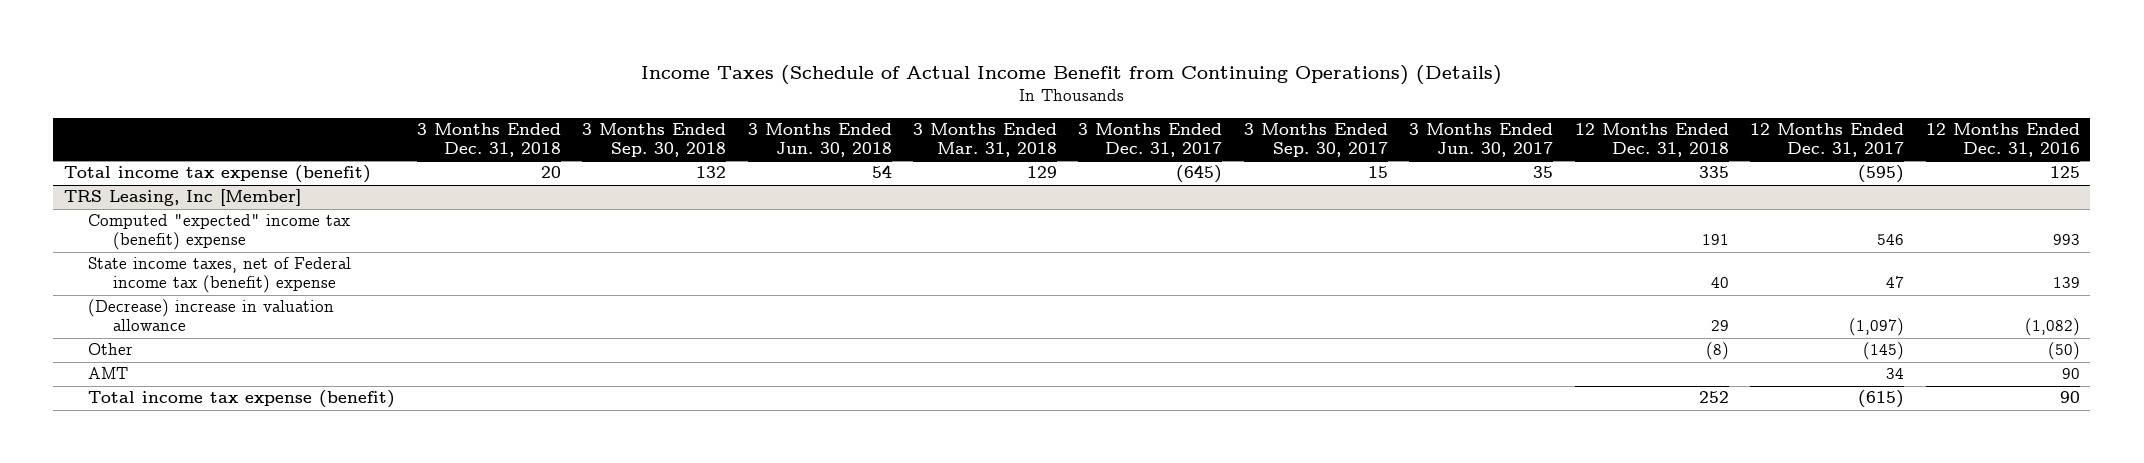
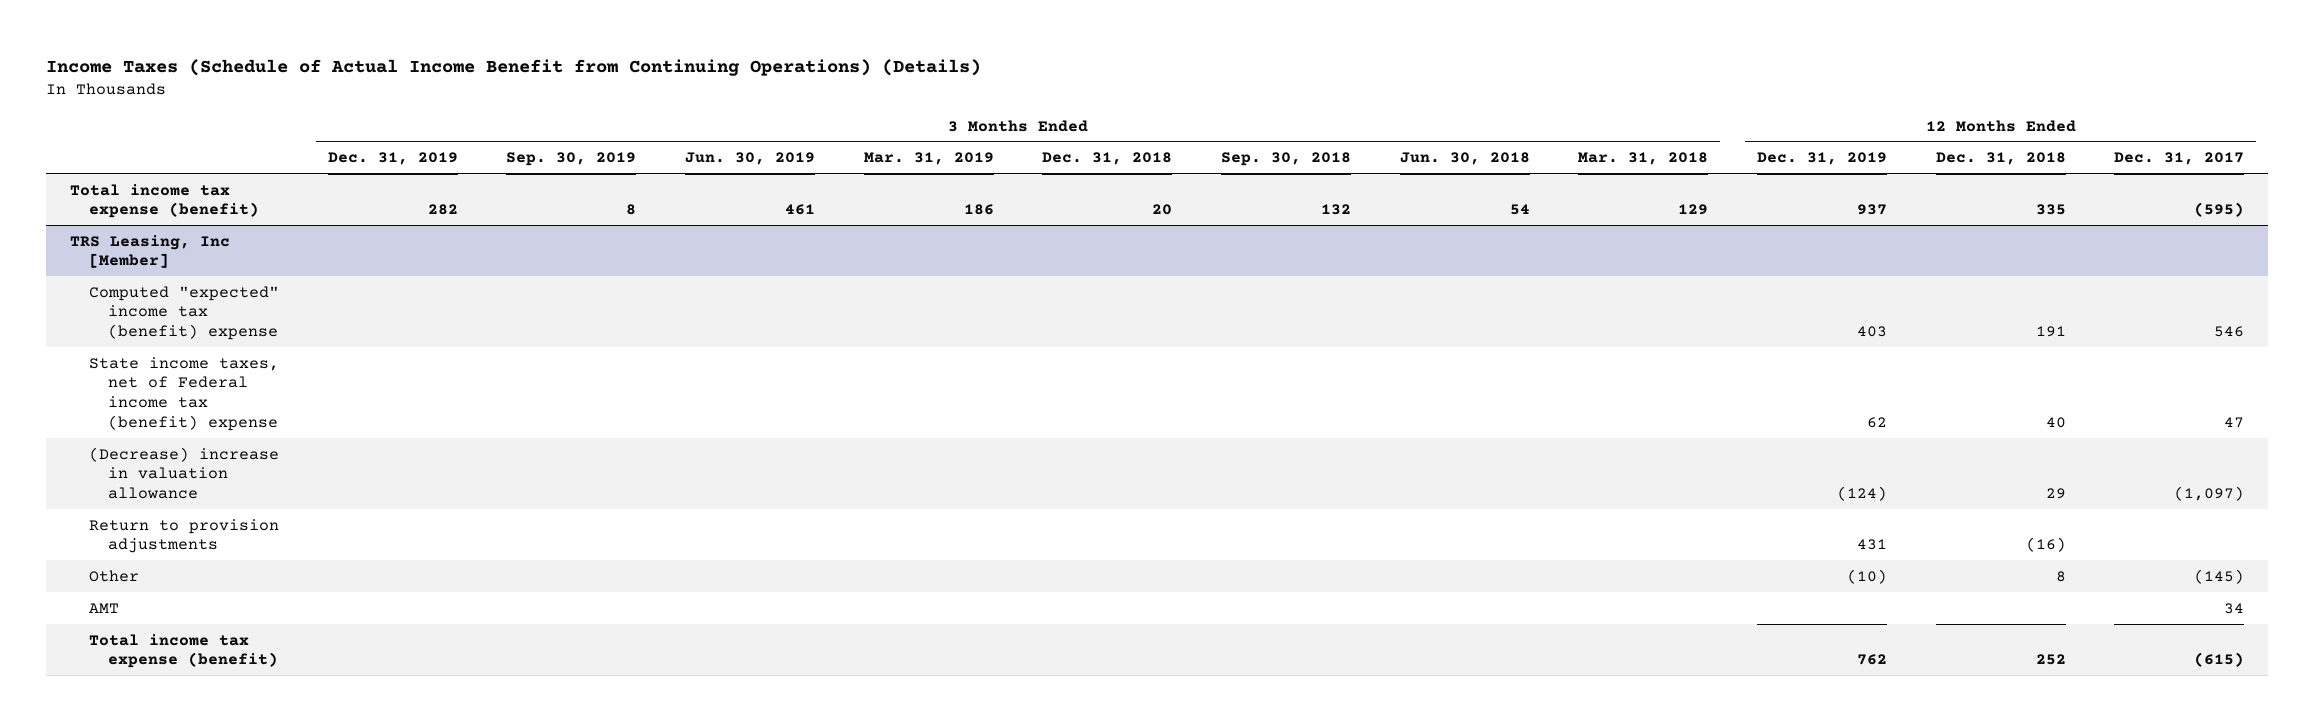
[1078,123,1223,158] 3 Months Ended Dec. 31, 2017 -> none
[1243,123,1388,158] 3 Months Ended Sep. 30, 2017 -> none
[1409,123,1554,158] 3 Months Ended Jun. 30, 2017 -> none
[1925,123,2080,158] 12 Months Ended Dec. 31, 2016 -> none
none -> [327,152,458,166] Dec. 31, 2019
none -> [506,152,637,167] Sep. 30, 2019
none -> [685,152,816,166] Jun. 30, 2019
none -> [863,152,994,166] Mar. 31, 2019
none -> [1756,152,1887,166] Dec. 31, 2019
none -> [89,518,280,554] Return to provision adjustments
[1705,342,1729,361] (8) -> [2055,570,2066,582] 8

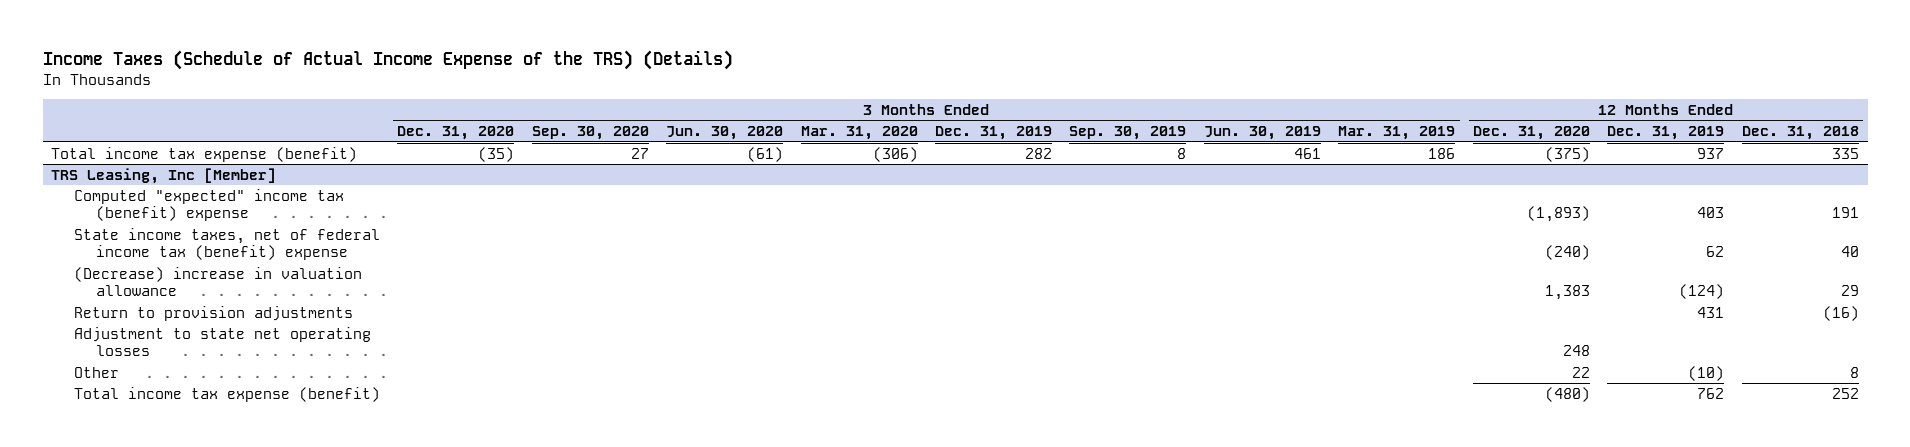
[46,58,982,76] Income Taxes (Schedule of Actual Income Benefit from Continuing Operations) (Details) -> [42,50,733,71] Income Taxes (Schedule of Actual Income Expense of the TRS) (Details)
[1042,152,1173,166] Dec. 31, 2018 -> none
[1220,152,1351,167] Sep. 30, 2018 -> none
[1399,152,1530,166] Jun. 30, 2018 -> none
[1578,152,1709,166] Mar. 31, 2018 -> none
[2114,152,2245,166] Dec. 31, 2017 -> none
none -> [397,126,515,141] Dec. 31, 2020
none -> [531,126,649,141] Sep. 30, 2020
none -> [666,126,784,141] Jun. 30, 2020
none -> [800,126,918,141] Mar. 31, 2020
none -> [1472,126,1590,141] Dec. 31, 2020
[89,356,280,431] State income taxes, net of Federal income tax (benefit) expense -> [73,227,380,261] State income taxes, net of federal income tax (benefit) expense
none -> [73,326,371,357] Adjustment to state net operating losses
[89,602,120,613] AMT -> none

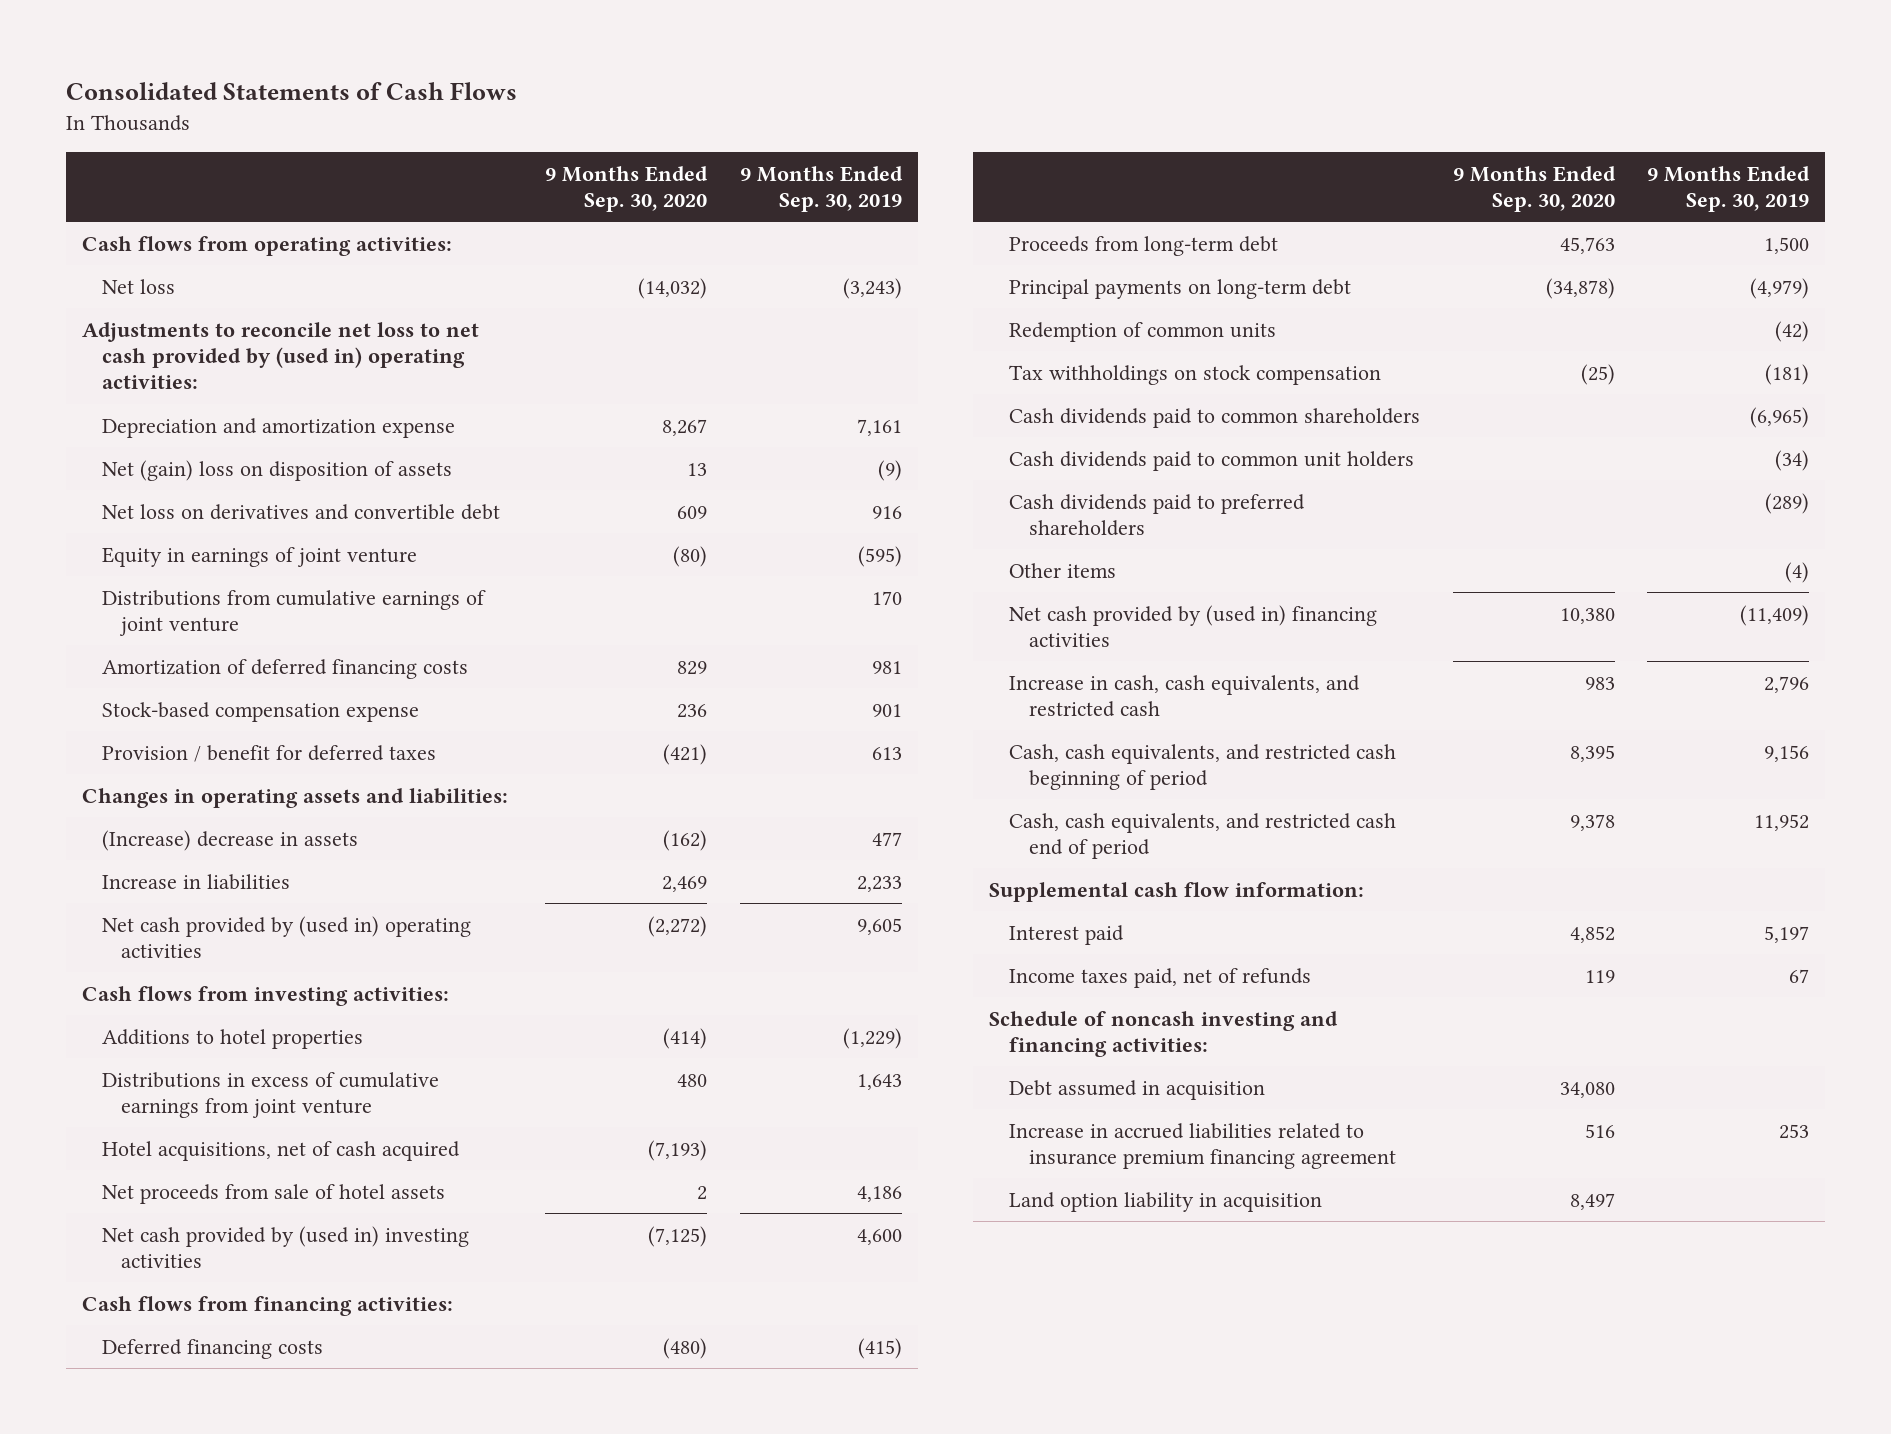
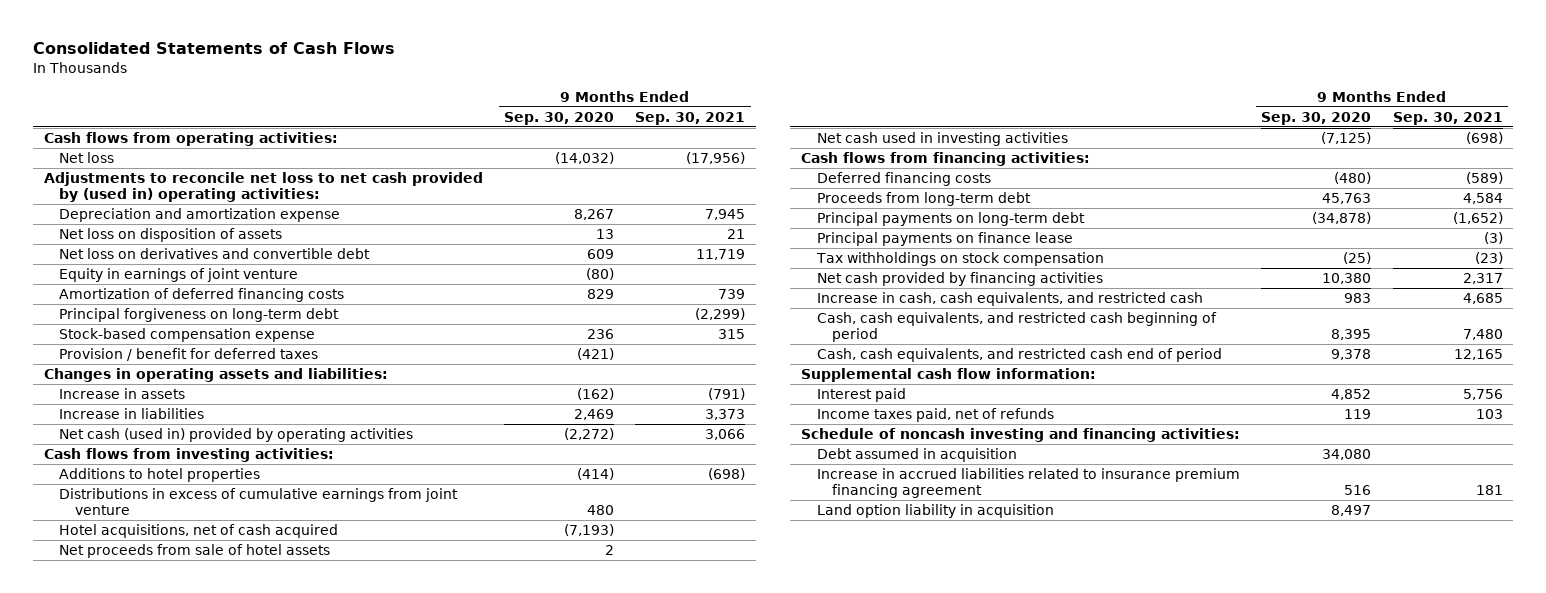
[739,165,903,212] 9 Months Ended Sep. 30, 2019 -> none
none -> [635,111,746,125] Sep. 30, 2021
[101,459,452,481] Net (gain) loss on disposition of assets -> [59,227,283,242] Net loss on disposition of assets
[101,589,486,636] Distributions from cumulative earnings of joint venture -> none
none -> [59,307,340,322] Principal forgiveness on long-term debt
[101,829,358,851] (Increase) decrease in assets -> [59,387,186,399] Increase in assets
[101,915,471,958] Net cash provided by (used in) operating activities -> [59,427,414,442] Net cash (used in) provided by operating activities
[101,1225,469,1268] Net cash provided by (used in) investing activities -> [816,131,1068,146] Net cash used in investing activities
[1009,321,1277,342] Redemption of common units -> none
none -> [816,231,1073,246] Principal payments on finance lease
[1009,407,1421,428] Cash dividends paid to common shareholders -> none
[1009,450,1415,471] Cash dividends paid to common unit holders -> none
[1009,493,1306,536] Cash dividends paid to preferred shareholders -> none
[1009,562,1117,578] Other items -> none
[1009,604,1378,647] Net cash provided by (used in) financing activities -> [816,271,1103,286] Net cash provided by financing activities

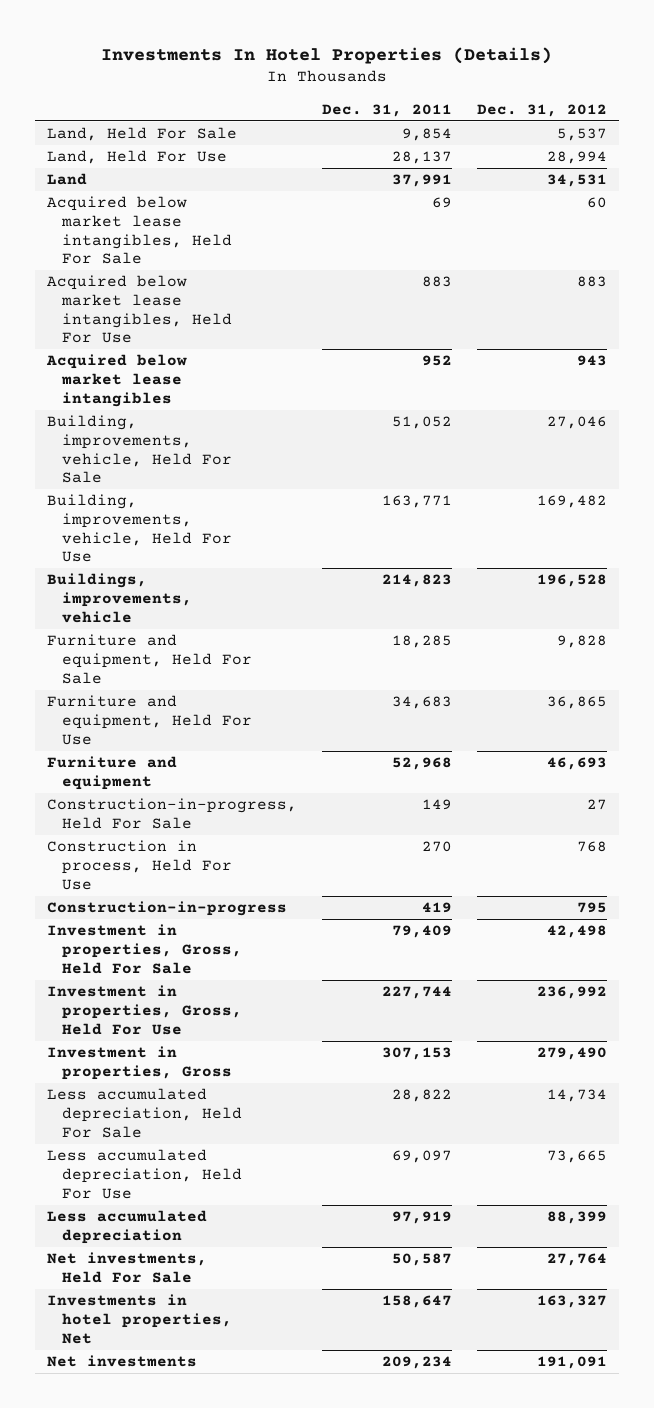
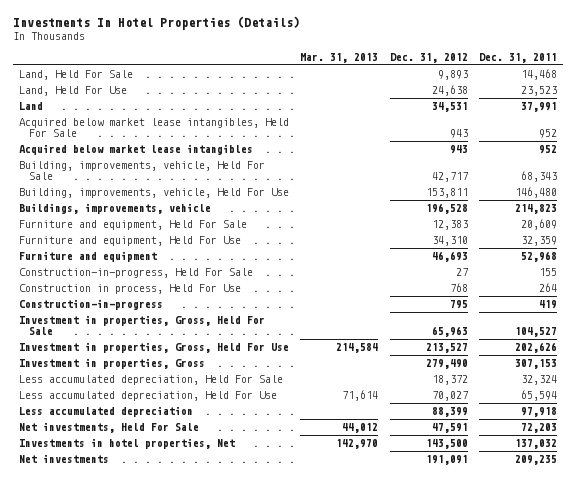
none -> [300,53,379,64] Mar. 31, 2013
[401,128,452,142] 9,854 -> [521,69,558,81] 14,468
[556,128,607,142] 5,537 -> [437,70,468,81] 9,893
[391,151,452,165] 28,137 -> [521,86,558,97] 23,523
[546,151,607,165] 28,994 -> [431,85,468,97] 24,638
[47,275,233,344] Acquired below market lease intangibles, Held For Use -> none
[431,197,452,209] 69 -> [539,128,558,138] 952
[586,197,607,209] 60 -> [449,128,468,138] 943
[391,416,452,430] 51,052 -> [521,170,558,182] 68,343
[546,416,607,430] 27,046 -> [431,171,468,182] 42,717
[381,495,452,509] 163,771 -> [515,187,558,199] 146,480
[536,495,607,509] 169,482 -> [425,188,468,199] 153,811
[391,635,452,649] 18,285 -> [521,219,558,231] 20,609
[556,635,607,649] 9,828 -> [431,220,468,231] 12,383
[391,696,452,710] 34,683 -> [521,236,558,247] 32,359
[546,696,607,710] 36,865 -> [431,236,468,247] 34,310
[421,799,452,811] 149 -> [539,268,558,277] 155
[421,841,452,853] 270 -> [539,283,558,293] 264
[391,925,452,939] 79,409 -> [515,326,558,337] 104,527
[546,925,607,939] 42,498 -> [431,325,468,337] 65,963
[381,986,452,1000] 227,744 -> [515,342,558,354] 202,626
[536,986,607,1000] 236,992 -> [425,343,468,354] 213,527
[391,1089,452,1103] 28,822 -> [521,375,558,386] 32,324
[546,1089,607,1103] 14,734 -> [431,375,468,386] 18,372
[391,1150,452,1164] 69,097 -> [521,390,558,402] 65,594
[546,1150,607,1164] 73,665 -> [431,391,468,402] 70,027
[391,1211,452,1225] 97,919 -> [521,407,558,418] 97,918
[391,1253,452,1267] 50,587 -> [521,423,558,434] 72,203
[546,1253,607,1267] 27,764 -> [431,423,468,434] 47,591
[381,1295,452,1309] 158,647 -> [515,439,558,450] 137,032
[536,1295,607,1309] 163,327 -> [425,439,468,450] 143,500
[381,1356,452,1370] 209,234 -> [515,455,558,466] 209,235

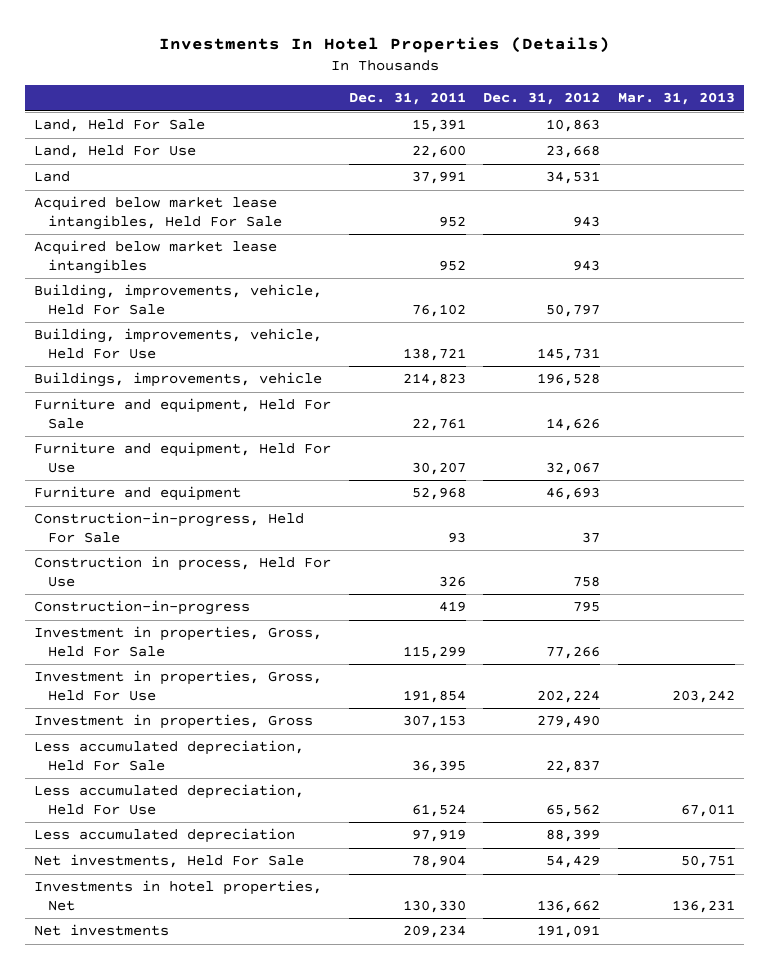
[437,70,468,81] 9,893 -> [546,119,601,133] 10,863
[521,69,558,81] 14,468 -> [411,119,466,133] 15,391
[431,85,468,97] 24,638 -> [546,145,601,159] 23,668
[521,86,558,97] 23,523 -> [411,145,466,159] 22,600
[431,171,468,182] 42,717 -> [546,303,601,317] 50,797
[521,170,558,182] 68,343 -> [411,303,466,317] 76,102
[425,188,468,199] 153,811 -> [537,347,601,361] 145,731
[515,187,558,199] 146,480 -> [402,347,466,361] 138,721
[431,220,468,231] 12,383 -> [546,417,601,431] 14,626
[521,219,558,231] 20,609 -> [411,417,466,431] 22,761
[431,236,468,247] 34,310 -> [546,461,601,475] 32,067
[521,236,558,247] 32,359 -> [411,461,466,475] 30,207
[455,268,468,277] 27 -> [582,531,601,543] 37
[539,268,558,277] 155 -> [447,531,466,543] 93
[449,283,468,293] 768 -> [573,575,601,587] 758
[539,283,558,293] 264 -> [438,575,466,587] 326
[431,325,468,337] 65,963 -> [546,645,601,659] 77,266
[515,326,558,337] 104,527 -> [402,645,466,659] 115,299
[336,343,379,354] 214,584 -> [672,689,736,703] 203,242
[425,343,468,354] 213,527 -> [537,689,601,703] 202,224
[515,342,558,354] 202,626 -> [402,689,466,703] 191,854
[431,375,468,386] 18,372 -> [546,759,601,773] 22,837
[521,375,558,386] 32,324 -> [411,759,466,773] 36,395
[342,390,379,402] 71,614 -> [681,803,736,817] 67,011
[431,391,468,402] 70,027 -> [546,803,601,817] 65,562
[521,390,558,402] 65,594 -> [411,803,466,817] 61,524
[521,407,558,418] 97,918 -> [411,829,466,843] 97,919
[342,423,379,434] 44,012 -> [681,855,736,869] 50,751
[431,423,468,434] 47,591 -> [546,855,601,869] 54,429
[521,423,558,434] 72,203 -> [411,855,466,869] 78,904
[336,439,379,450] 142,970 -> [672,899,736,913] 136,231
[425,439,468,450] 143,500 -> [537,899,601,913] 136,662
[515,439,558,450] 137,032 -> [402,899,466,913] 130,330
[515,455,558,466] 209,235 -> [402,925,466,939] 209,234

